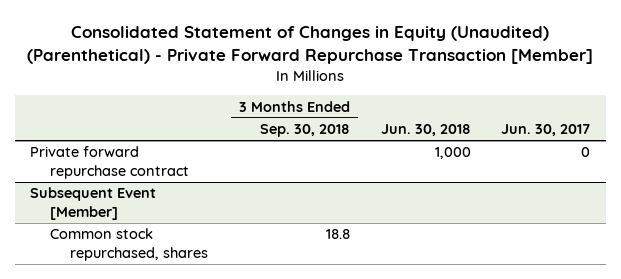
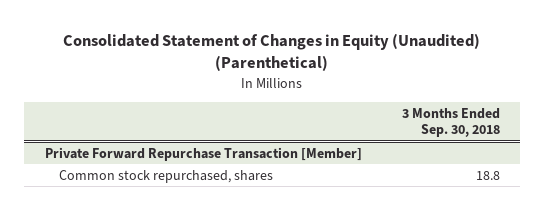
[27,25,594,64] Consolidated Statement of Changes in Equity (Unaudited) (Parenthetical) - Private Forward Repurchase Transaction [Member] -> [63,33,481,72] Consolidated Statement of Changes in Equity (Unaudited) (Parenthetical)
[380,124,471,137] Jun. 30, 2018 -> none
[501,124,591,137] Jun. 30, 2017 -> none
[30,146,190,180] Private forward repurchase contract -> none
[30,187,157,221] Subsequent Event [Member] -> [44,146,362,161] Private Forward Repurchase Transaction [Member]

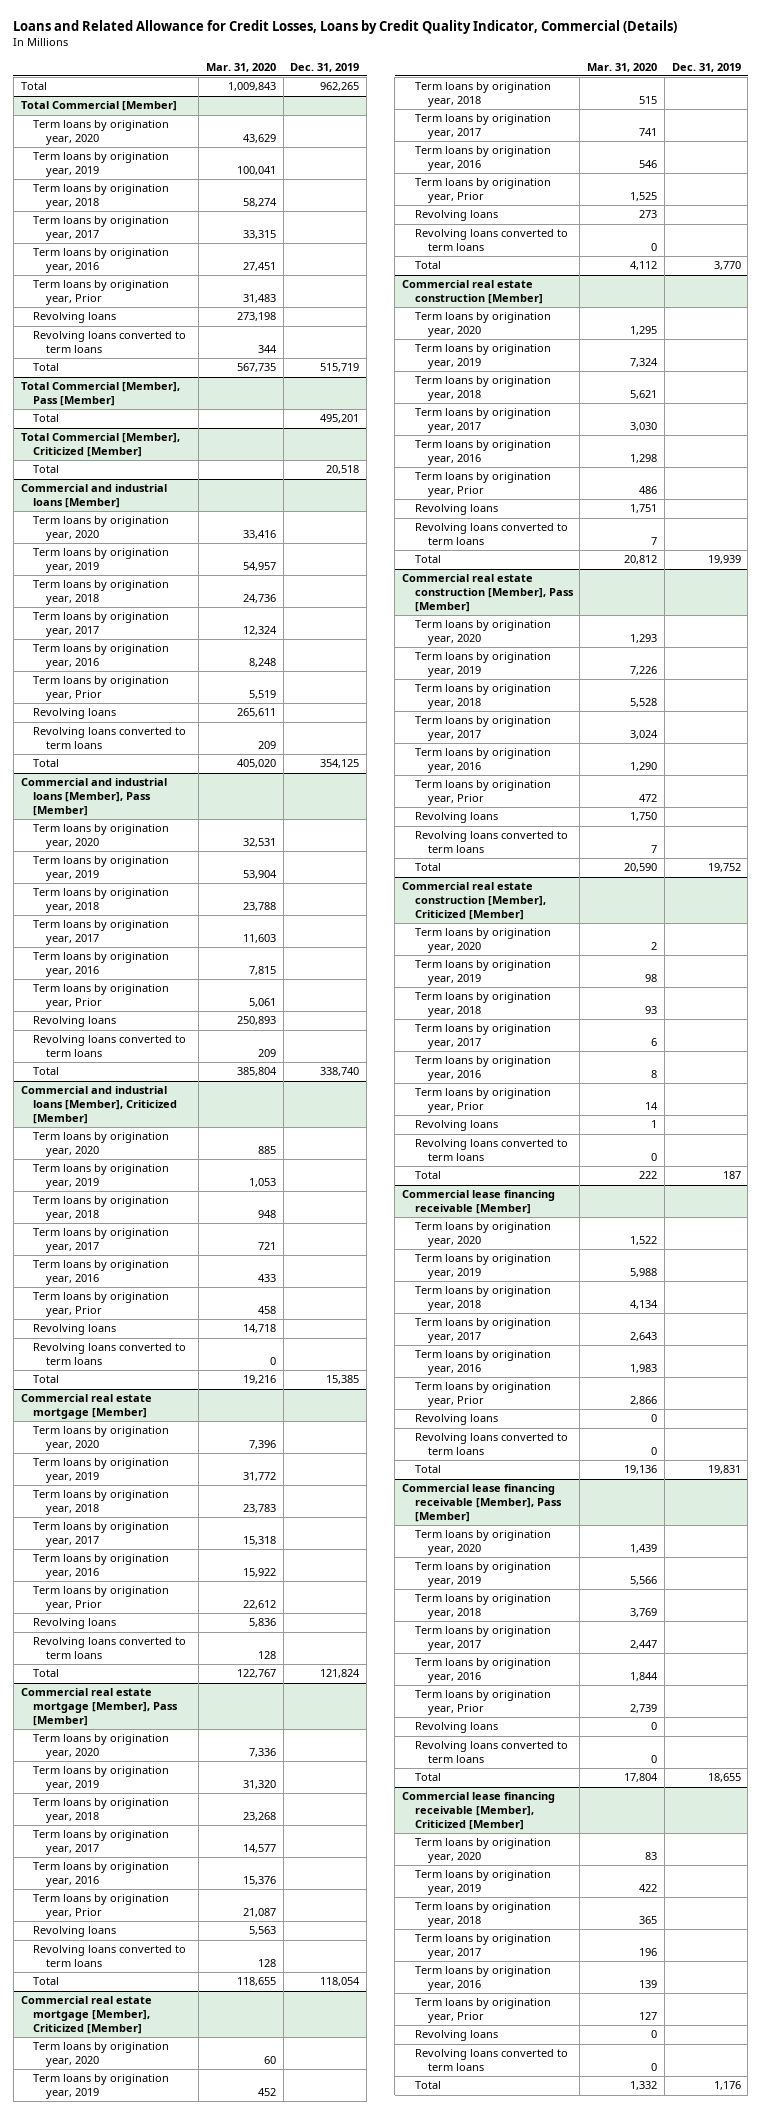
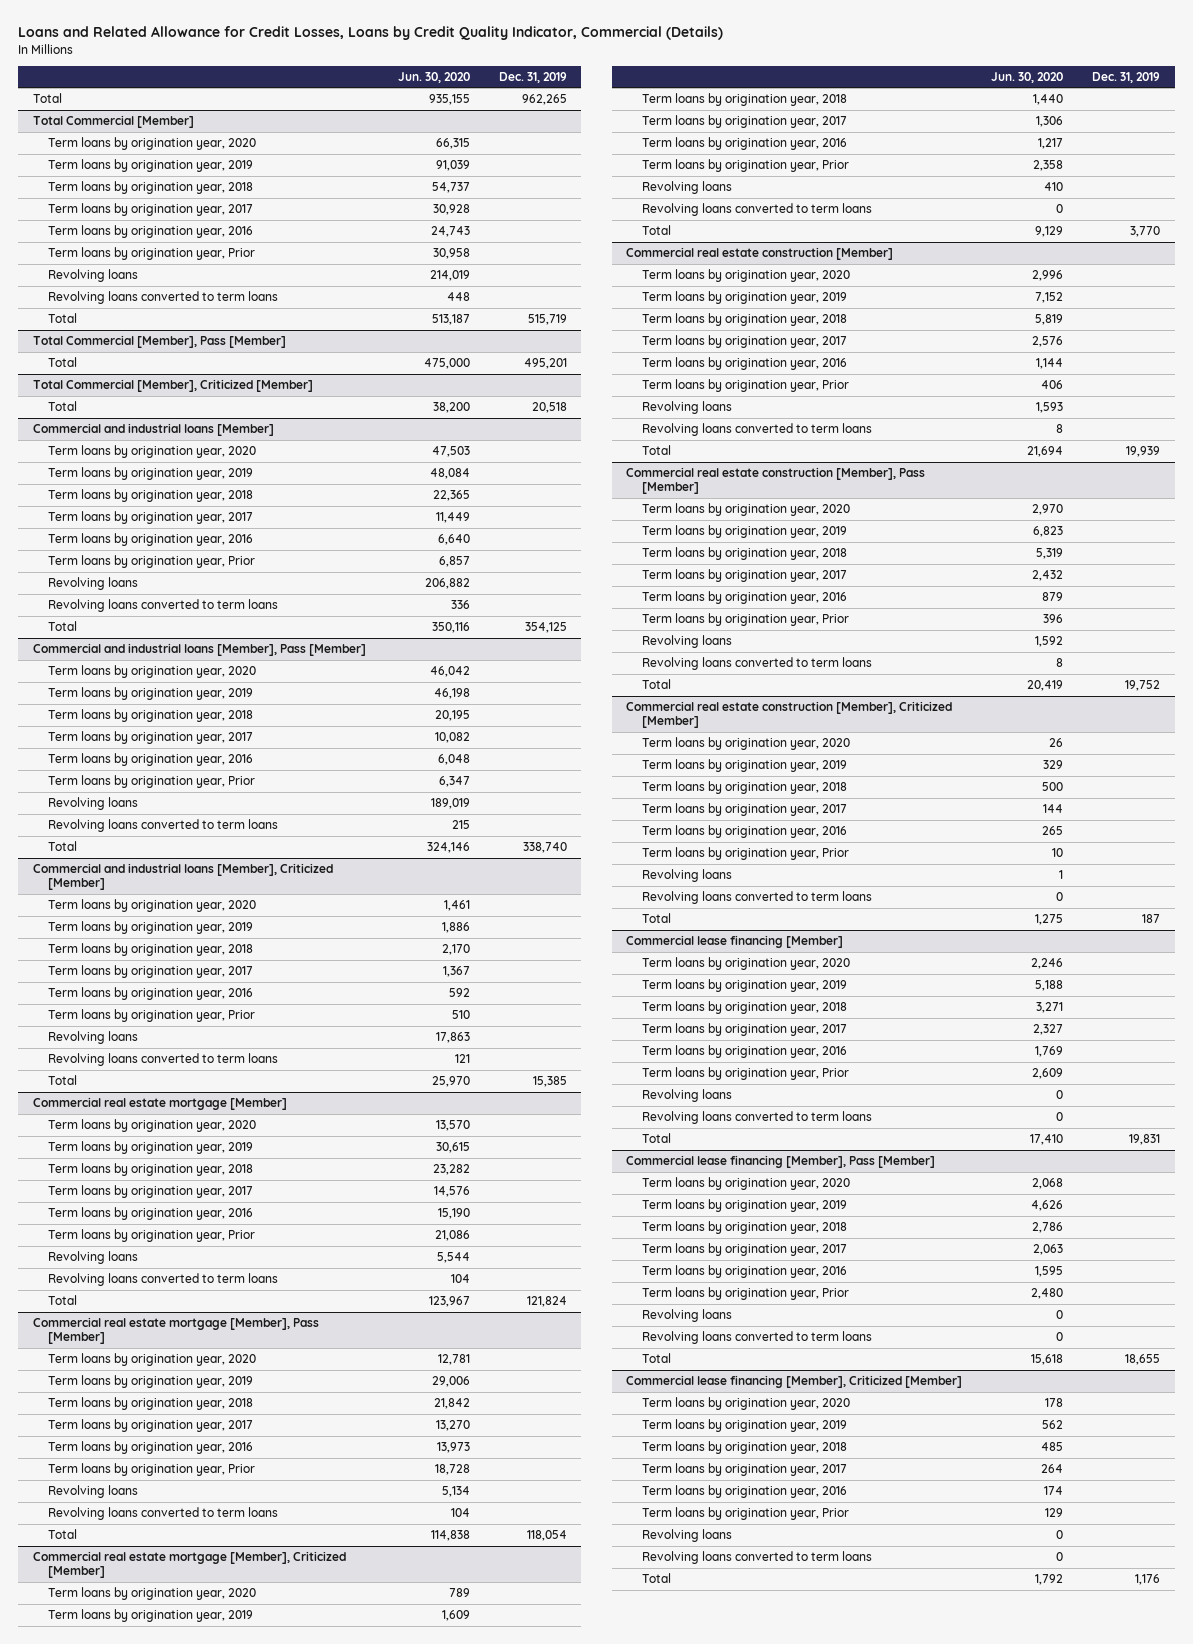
[205,62,276,72] Mar. 31, 2020 -> none
none -> [397,71,470,83] Jun. 30, 2020
[401,1190,555,1215] Commercial lease financing receivable [Member] -> [626,935,844,949] Commercial lease financing [Member]
[401,1484,562,1523] Commercial lease financing receivable [Member], Pass [Member] -> [626,1155,936,1169] Commercial lease financing [Member], Pass [Member]
[401,1792,555,1831] Commercial lease financing receivable [Member], Criticized [Member] -> [626,1375,963,1389] Commercial lease financing [Member], Criticized [Member]

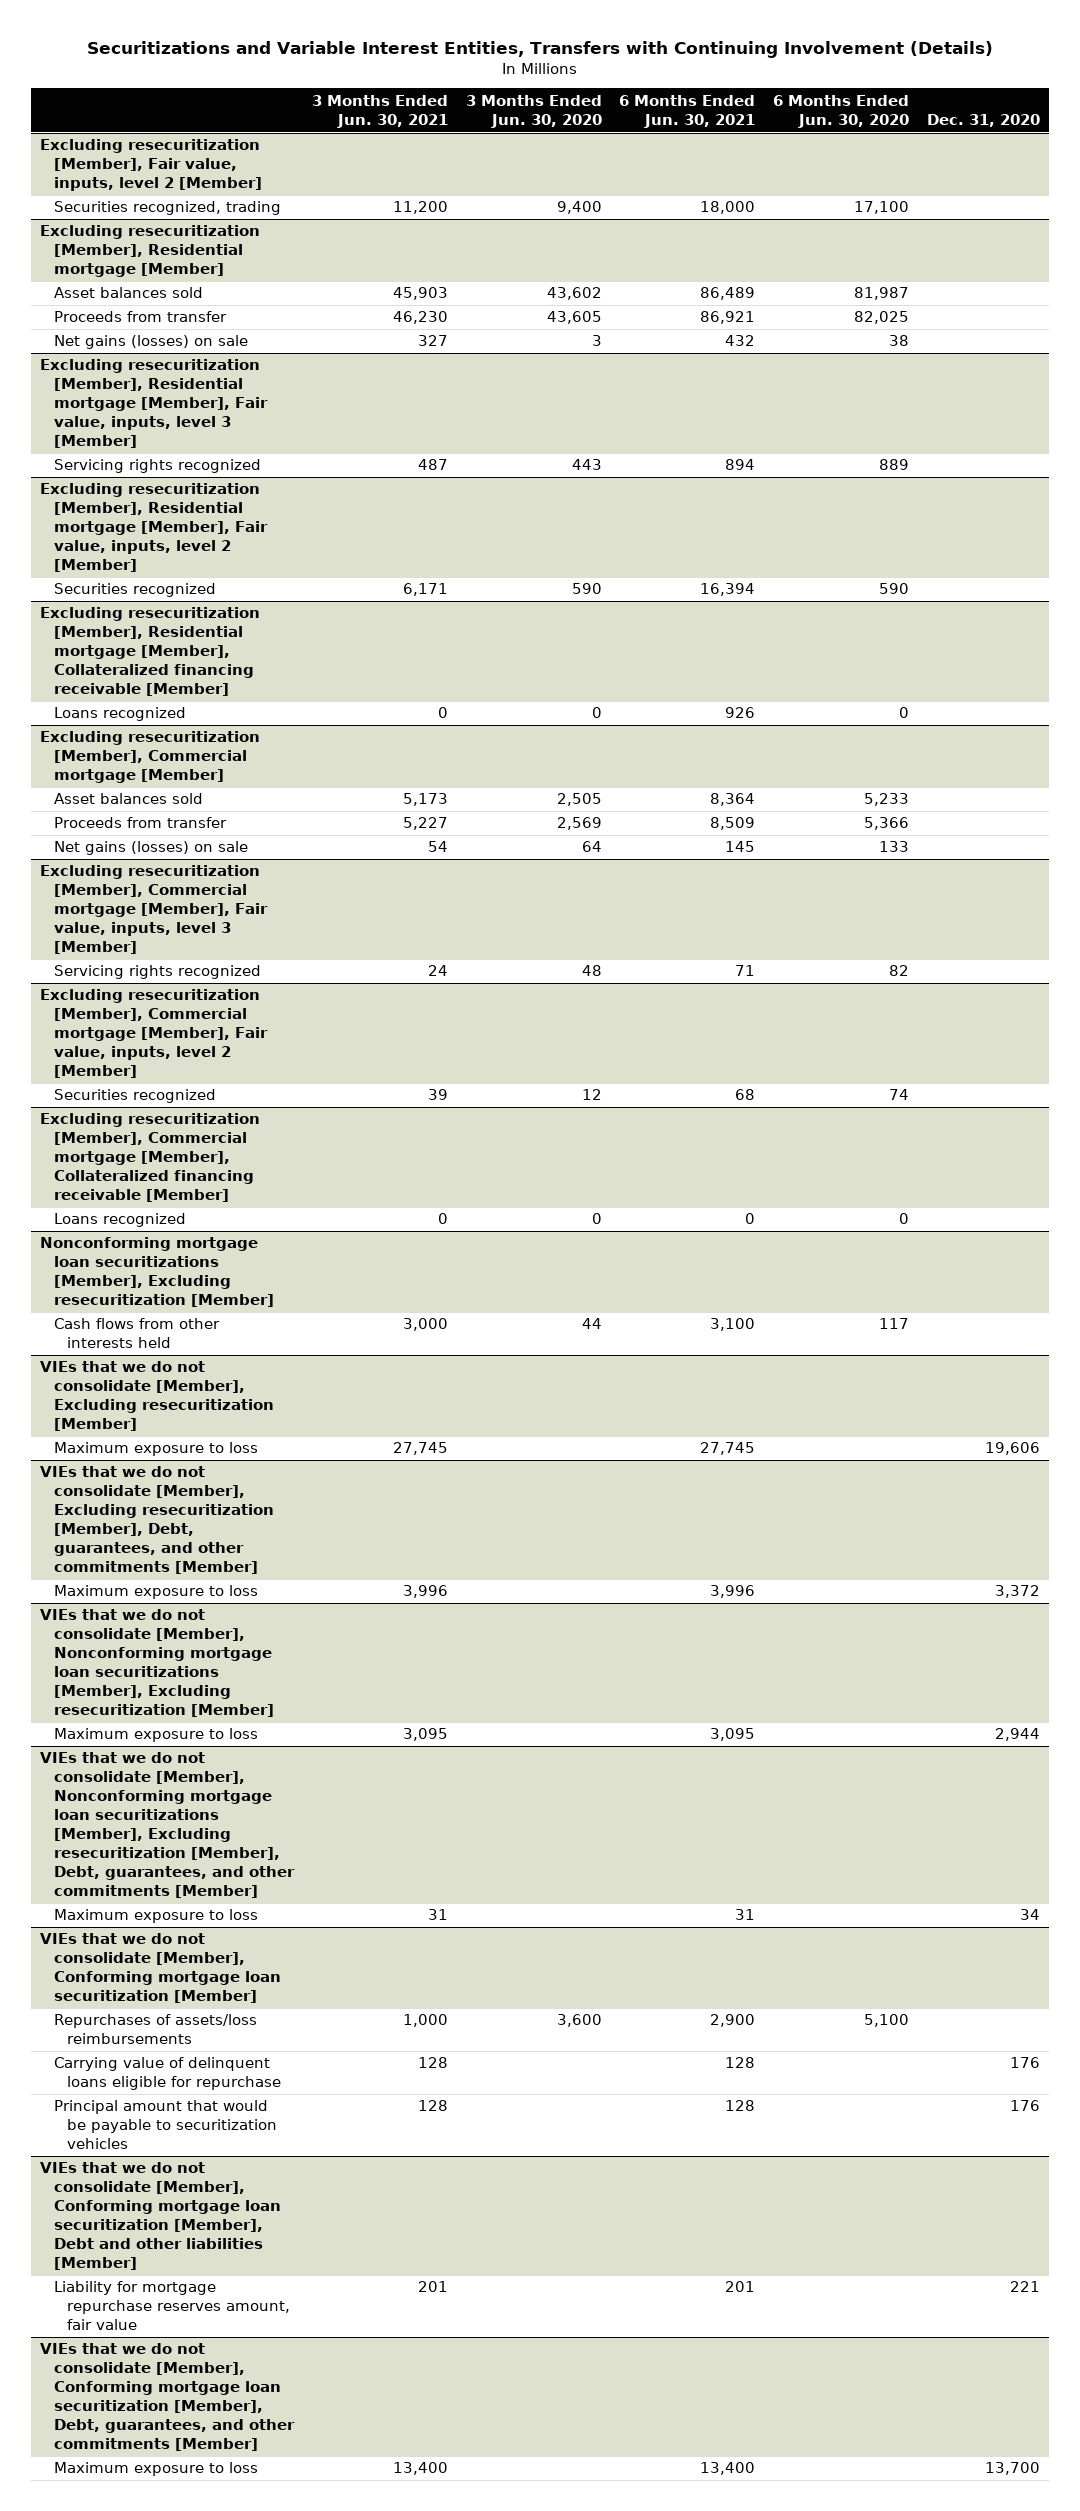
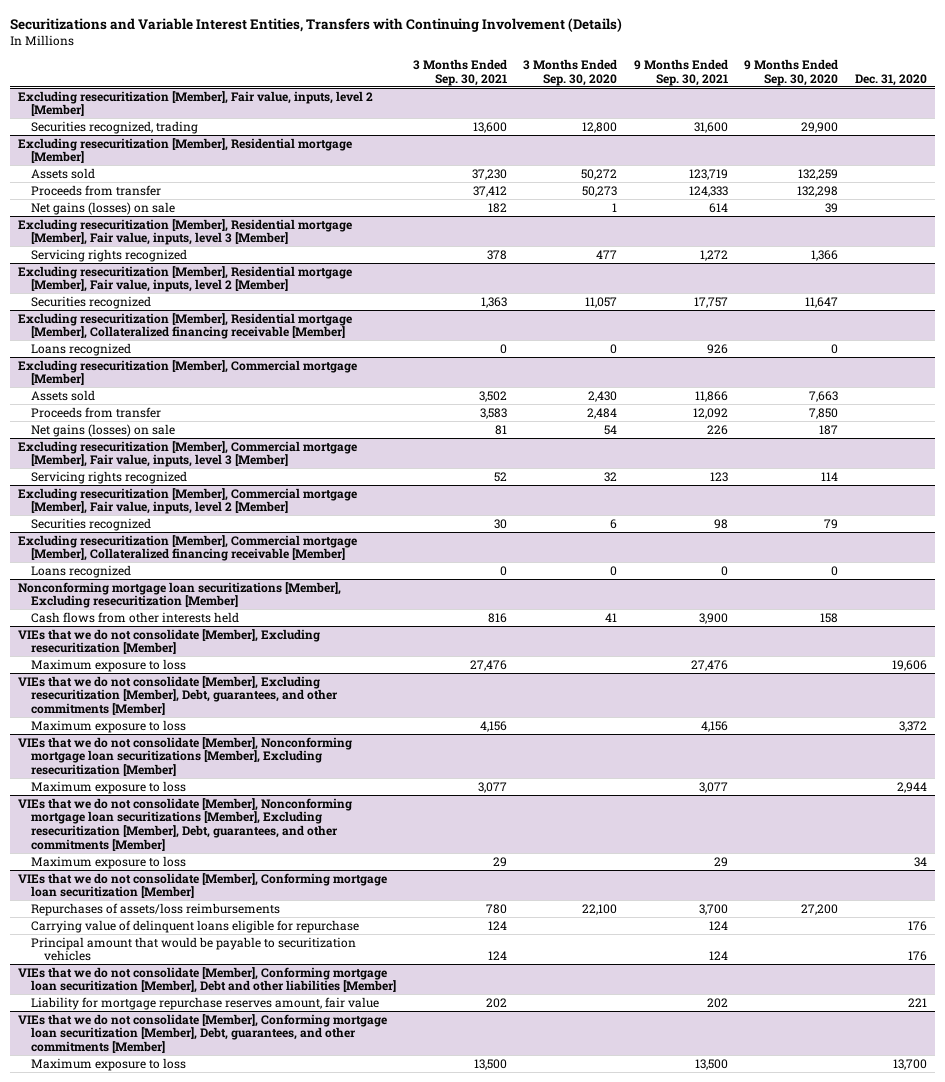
[311,94,448,128] 3 Months Ended Jun. 30, 2021 -> none
[465,94,602,128] 3 Months Ended Jun. 30, 2020 -> none
[619,94,756,128] 6 Months Ended Jun. 30, 2021 -> none
[773,94,910,128] 6 Months Ended Jun. 30, 2020 -> none
none -> [412,59,507,86] 3 Months Ended Sep. 30, 2021
none -> [523,59,618,86] 3 Months Ended Sep. 30, 2020
none -> [633,59,728,86] 9 Months Ended Sep. 30, 2021
none -> [744,59,839,86] 9 Months Ended Sep. 30, 2020
[53,287,203,299] Asset balances sold -> [31,167,96,179] Assets sold
[53,793,203,805] Asset balances sold -> [31,389,96,401] Assets sold

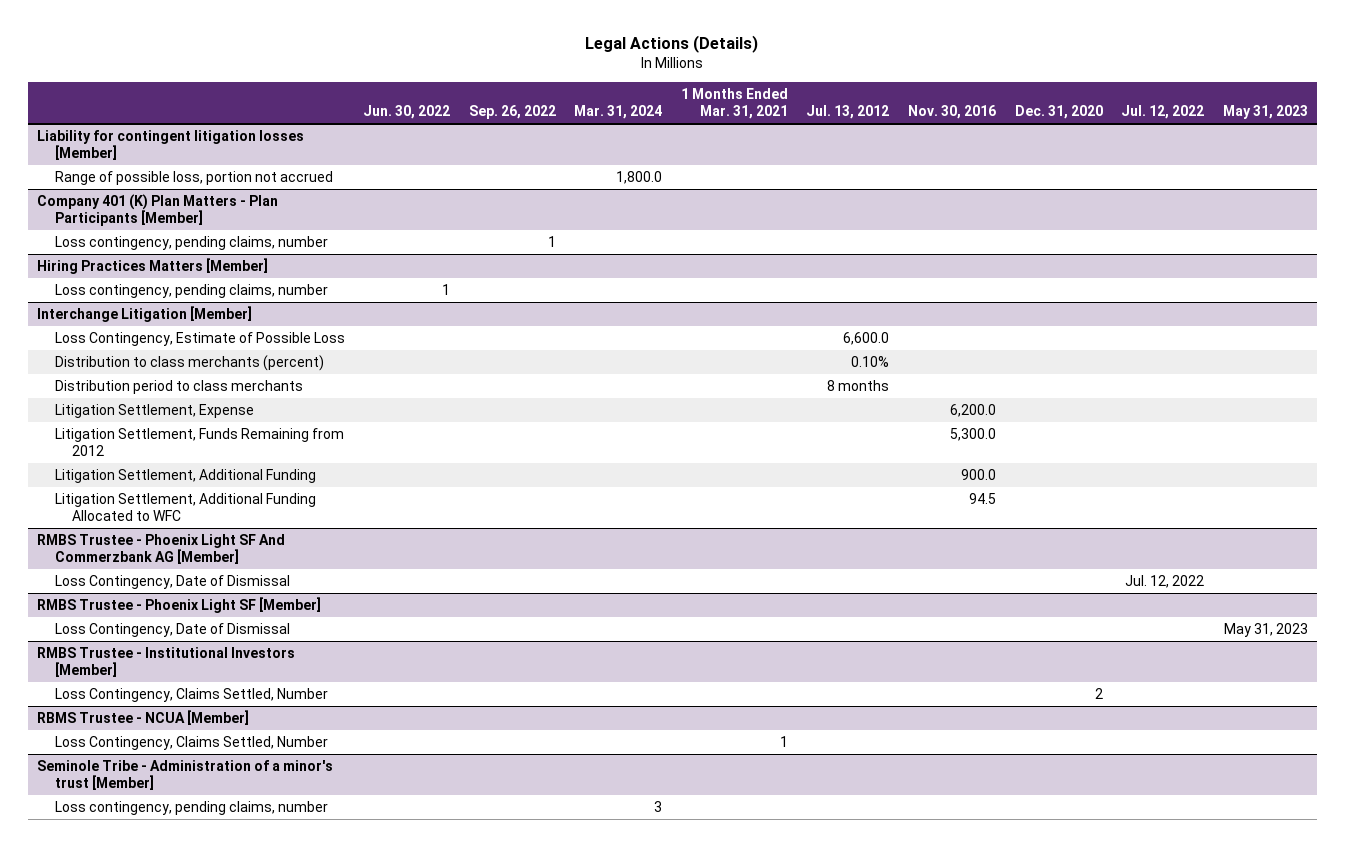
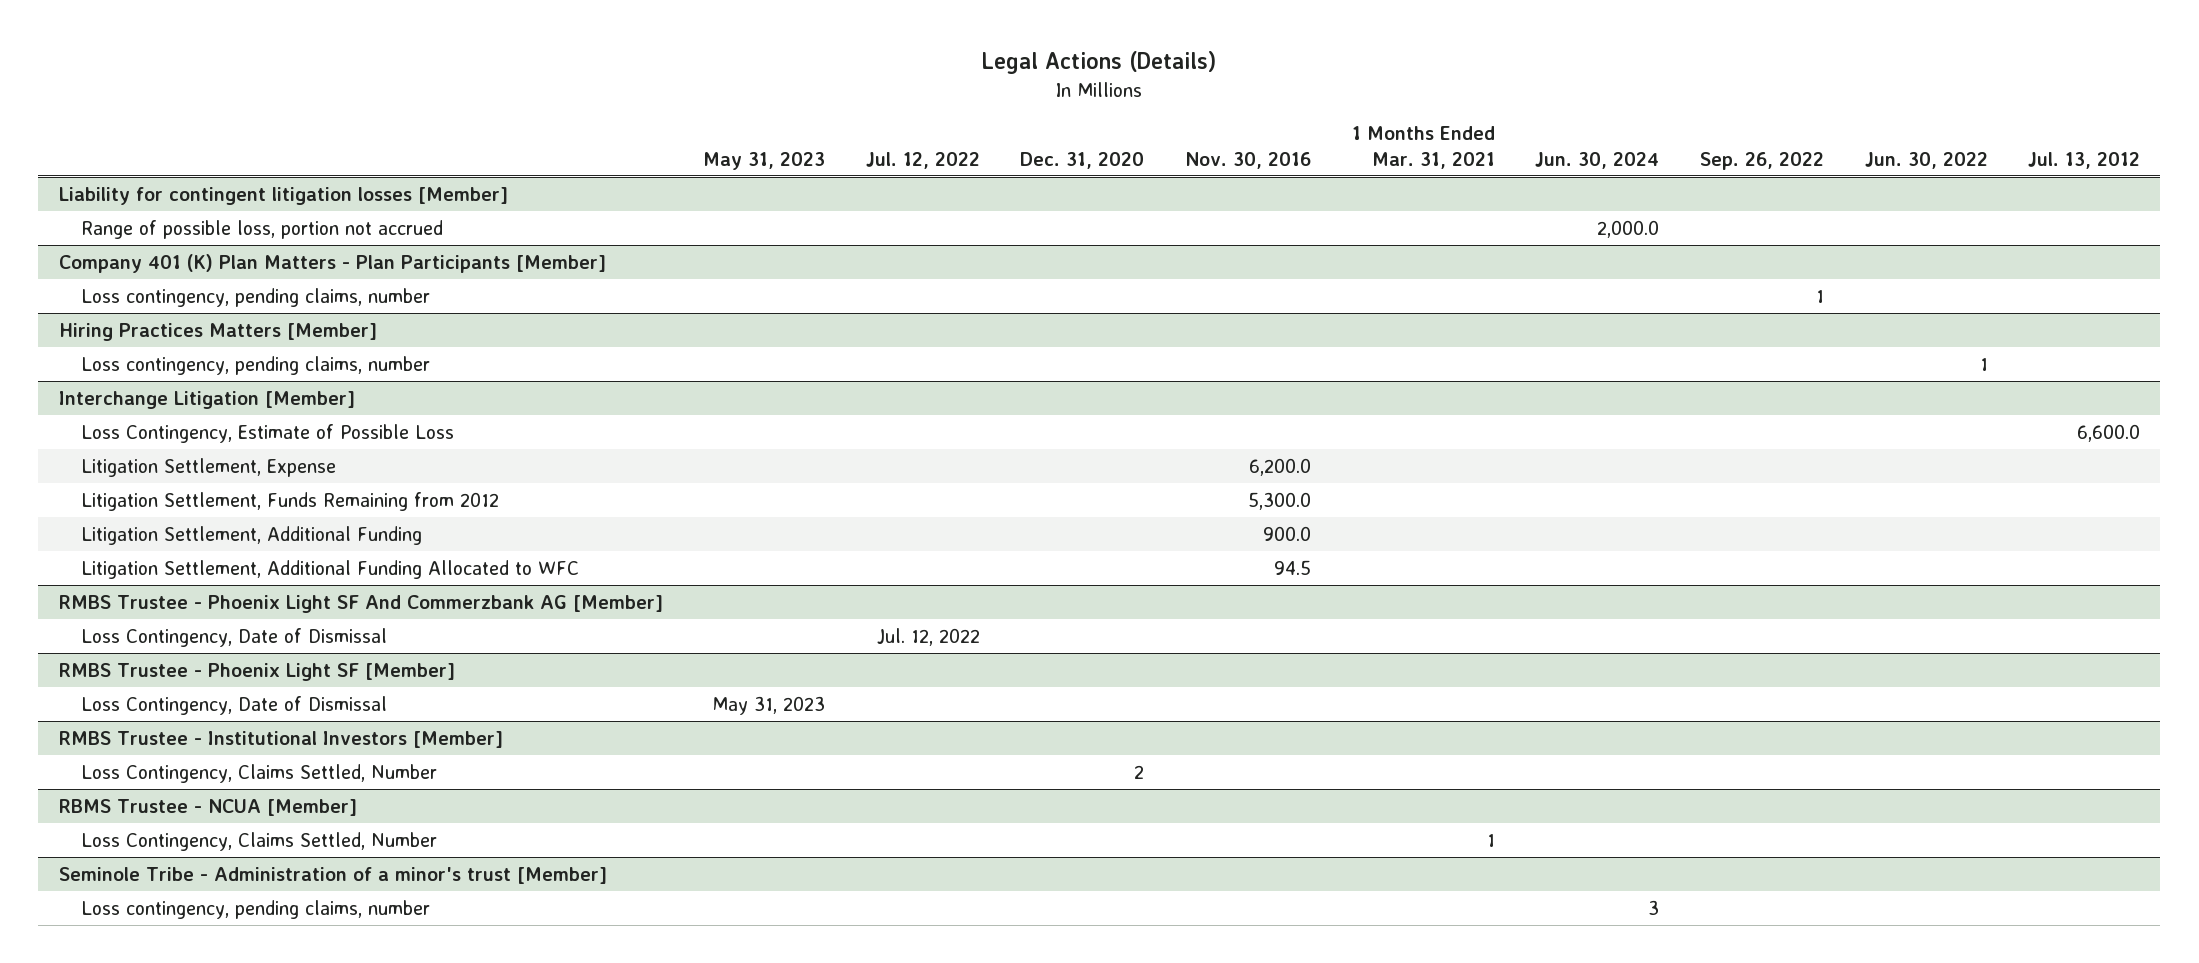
[574,105,663,120] Mar. 31, 2024 -> none
none -> [1535,151,1660,169] Jun. 30, 2024
[54,354,324,371] Distribution to class merchants (percent) -> none
[54,379,303,394] Distribution period to class merchants -> none

